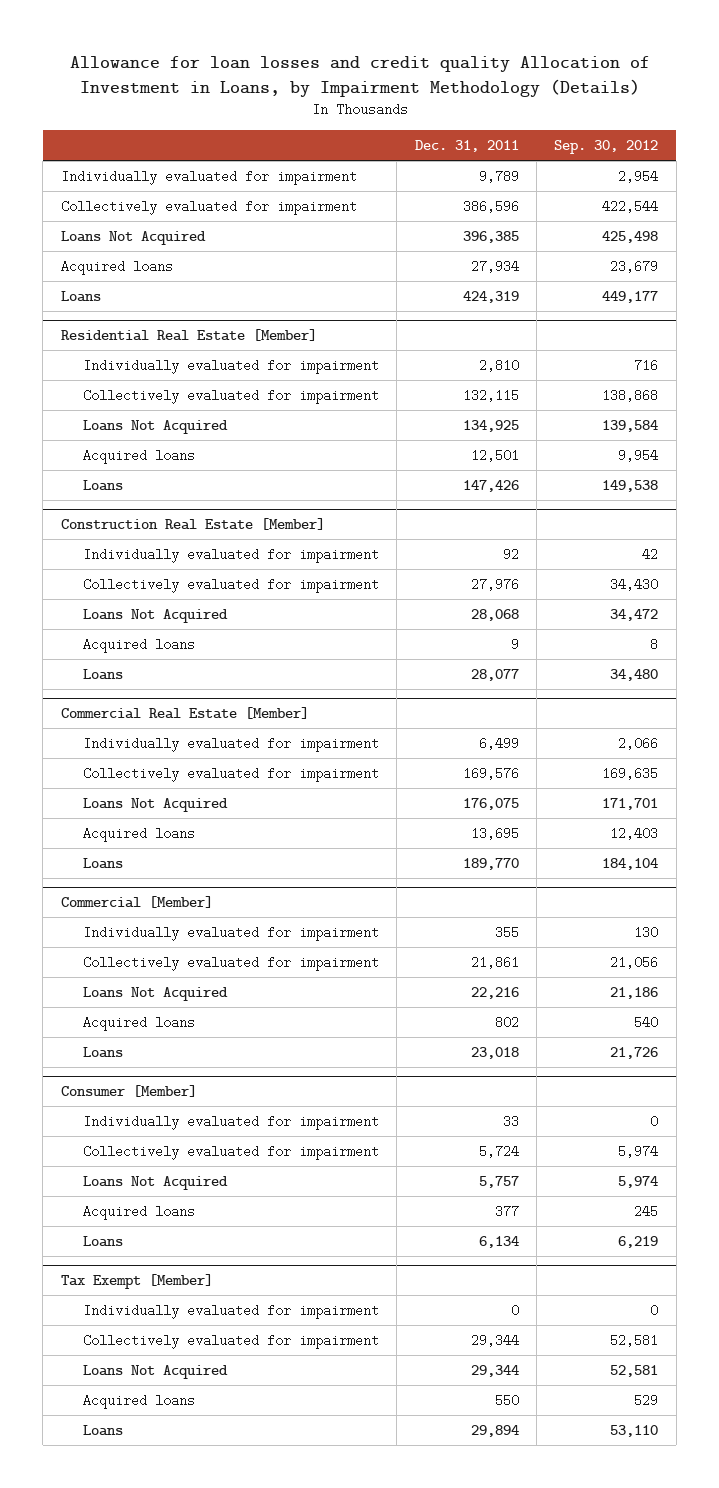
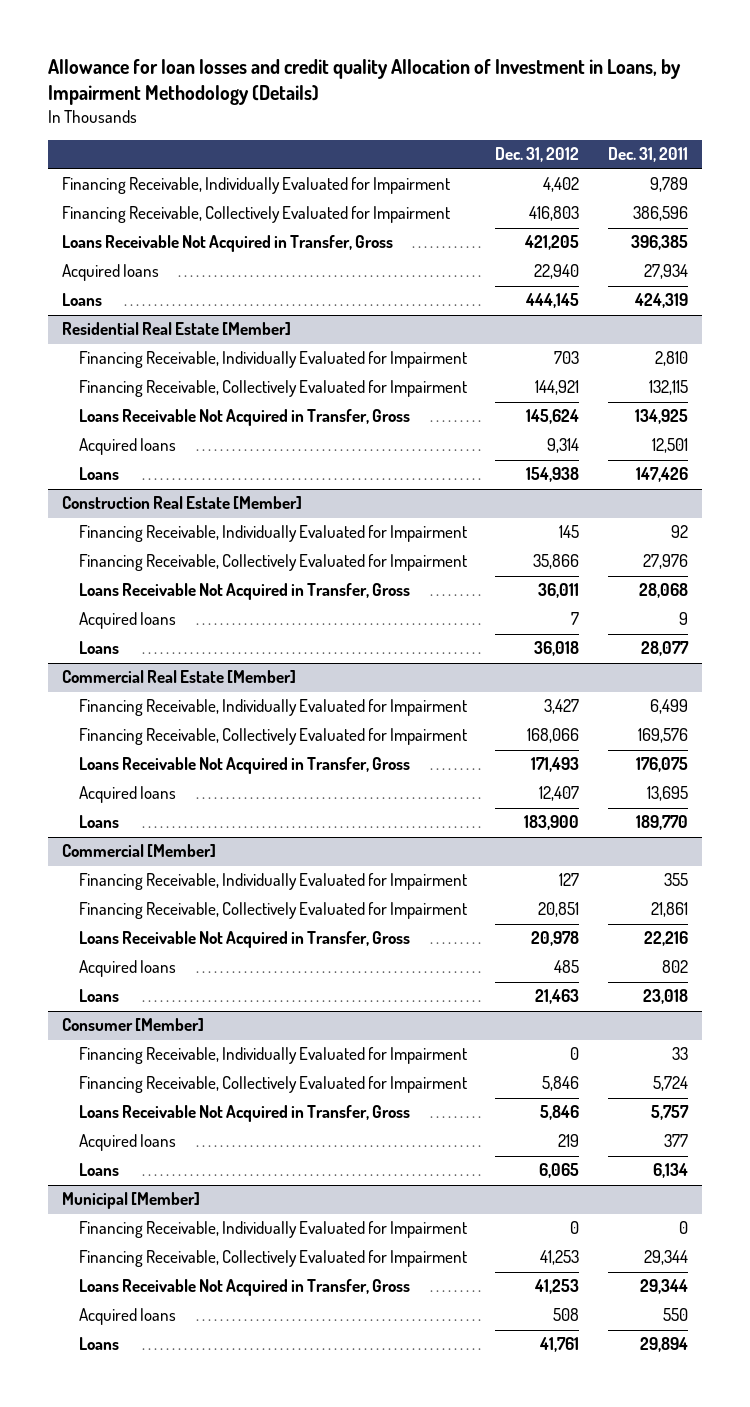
[554,140,659,155] Sep. 30, 2012 -> none
none -> [495,147,580,163] Dec. 31, 2012
[60,169,357,185] Individually evaluated for impairment -> [61,177,450,195] Financing Receivable, Individually Evaluated for Impairment
[60,199,357,215] Collectively evaluated for impairment -> [61,206,450,224] Financing Receivable, Collectively Evaluated for Impairment
[60,230,206,245] Loans Not Acquired -> [61,235,393,253] Loans Receivable Not Acquired in Transfer, Gross
[82,358,379,374] Individually evaluated for impairment -> [79,351,468,369] Financing Receivable, Individually Evaluated for Impairment
[82,388,379,404] Collectively evaluated for impairment -> [79,380,468,398] Financing Receivable, Collectively Evaluated for Impairment
[82,419,228,434] Loans Not Acquired -> [79,409,411,427] Loans Receivable Not Acquired in Transfer, Gross
[82,547,379,563] Individually evaluated for impairment -> [79,525,468,543] Financing Receivable, Individually Evaluated for Impairment
[82,577,379,593] Collectively evaluated for impairment -> [79,554,468,572] Financing Receivable, Collectively Evaluated for Impairment
[82,608,228,623] Loans Not Acquired -> [79,583,411,601] Loans Receivable Not Acquired in Transfer, Gross
[82,736,379,752] Individually evaluated for impairment -> [79,699,468,717] Financing Receivable, Individually Evaluated for Impairment
[82,766,379,782] Collectively evaluated for impairment -> [79,728,468,746] Financing Receivable, Collectively Evaluated for Impairment
[82,797,228,812] Loans Not Acquired -> [79,757,411,775] Loans Receivable Not Acquired in Transfer, Gross
[82,925,379,941] Individually evaluated for impairment -> [79,873,468,891] Financing Receivable, Individually Evaluated for Impairment
[82,955,379,971] Collectively evaluated for impairment -> [79,902,468,920] Financing Receivable, Collectively Evaluated for Impairment
[82,986,228,1001] Loans Not Acquired -> [79,931,411,949] Loans Receivable Not Acquired in Transfer, Gross
[82,1114,379,1130] Individually evaluated for impairment -> [79,1047,468,1065] Financing Receivable, Individually Evaluated for Impairment
[82,1144,379,1160] Collectively evaluated for impairment -> [79,1076,468,1094] Financing Receivable, Collectively Evaluated for Impairment
[82,1175,228,1190] Loans Not Acquired -> [79,1105,411,1123] Loans Receivable Not Acquired in Transfer, Gross
[60,1274,213,1290] Tax Exempt [Member] -> none
none -> [61,1192,200,1210] Municipal [Member]
[82,1303,379,1319] Individually evaluated for impairment -> [79,1221,468,1239] Financing Receivable, Individually Evaluated for Impairment
[82,1333,379,1349] Collectively evaluated for impairment -> [79,1250,468,1268] Financing Receivable, Collectively Evaluated for Impairment
[82,1364,228,1379] Loans Not Acquired -> [79,1279,411,1297] Loans Receivable Not Acquired in Transfer, Gross

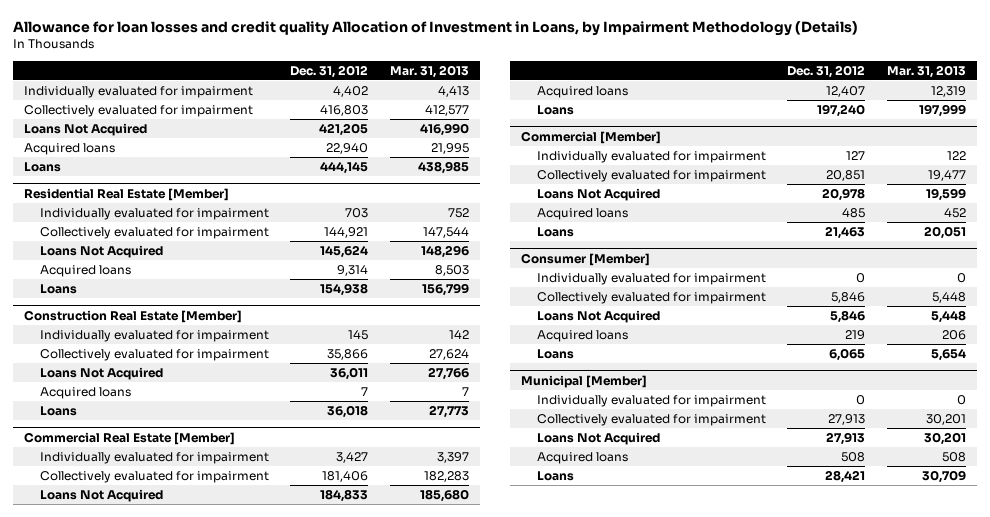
[607,147,688,163] Dec. 31, 2011 -> none
none -> [389,64,469,78] Mar. 31, 2013
[61,177,450,195] Financing Receivable, Individually Evaluated for Impairment -> [23,86,253,99] Individually evaluated for impairment
[61,206,450,224] Financing Receivable, Collectively Evaluated for Impairment -> [23,105,253,118] Collectively evaluated for impairment
[61,235,393,253] Loans Receivable Not Acquired in Transfer, Gross -> [23,123,147,137] Loans Not Acquired
[79,351,468,369] Financing Receivable, Individually Evaluated for Impairment -> [39,208,269,221] Individually evaluated for impairment
[79,380,468,398] Financing Receivable, Collectively Evaluated for Impairment -> [39,227,269,240] Collectively evaluated for impairment
[79,409,411,427] Loans Receivable Not Acquired in Transfer, Gross -> [39,245,163,259] Loans Not Acquired
[79,525,468,543] Financing Receivable, Individually Evaluated for Impairment -> [39,330,269,343] Individually evaluated for impairment
[79,554,468,572] Financing Receivable, Collectively Evaluated for Impairment -> [39,349,269,362] Collectively evaluated for impairment
[79,583,411,601] Loans Receivable Not Acquired in Transfer, Gross -> [39,367,163,381] Loans Not Acquired
[79,699,468,717] Financing Receivable, Individually Evaluated for Impairment -> [39,452,269,465] Individually evaluated for impairment
[79,728,468,746] Financing Receivable, Collectively Evaluated for Impairment -> [39,471,269,484] Collectively evaluated for impairment
[527,728,580,744] 168,066 -> [322,471,369,483] 181,406
[79,757,411,775] Loans Receivable Not Acquired in Transfer, Gross -> [39,489,163,503] Loans Not Acquired
[531,757,580,773] 171,493 -> [320,490,369,503] 184,833
[524,815,580,831] 183,900 -> [817,104,866,118] 197,240
[79,873,468,891] Financing Receivable, Individually Evaluated for Impairment -> [536,151,766,164] Individually evaluated for impairment
[79,902,468,920] Financing Receivable, Collectively Evaluated for Impairment -> [536,170,766,183] Collectively evaluated for impairment
[79,931,411,949] Loans Receivable Not Acquired in Transfer, Gross -> [536,188,660,202] Loans Not Acquired
[79,1047,468,1065] Financing Receivable, Individually Evaluated for Impairment -> [536,273,766,286] Individually evaluated for impairment
[79,1076,468,1094] Financing Receivable, Collectively Evaluated for Impairment -> [536,292,766,305] Collectively evaluated for impairment
[79,1105,411,1123] Loans Receivable Not Acquired in Transfer, Gross -> [536,310,660,324] Loans Not Acquired
[79,1221,468,1239] Financing Receivable, Individually Evaluated for Impairment -> [536,395,766,408] Individually evaluated for impairment
[79,1250,468,1268] Financing Receivable, Collectively Evaluated for Impairment -> [536,414,766,427] Collectively evaluated for impairment
[540,1250,580,1266] 41,253 -> [828,414,866,426] 27,913
[79,1279,411,1297] Loans Receivable Not Acquired in Transfer, Gross -> [536,432,660,446] Loans Not Acquired
[534,1279,580,1295] 41,253 -> [826,432,866,446] 27,913
[539,1337,580,1353] 41,761 -> [825,470,866,484] 28,421

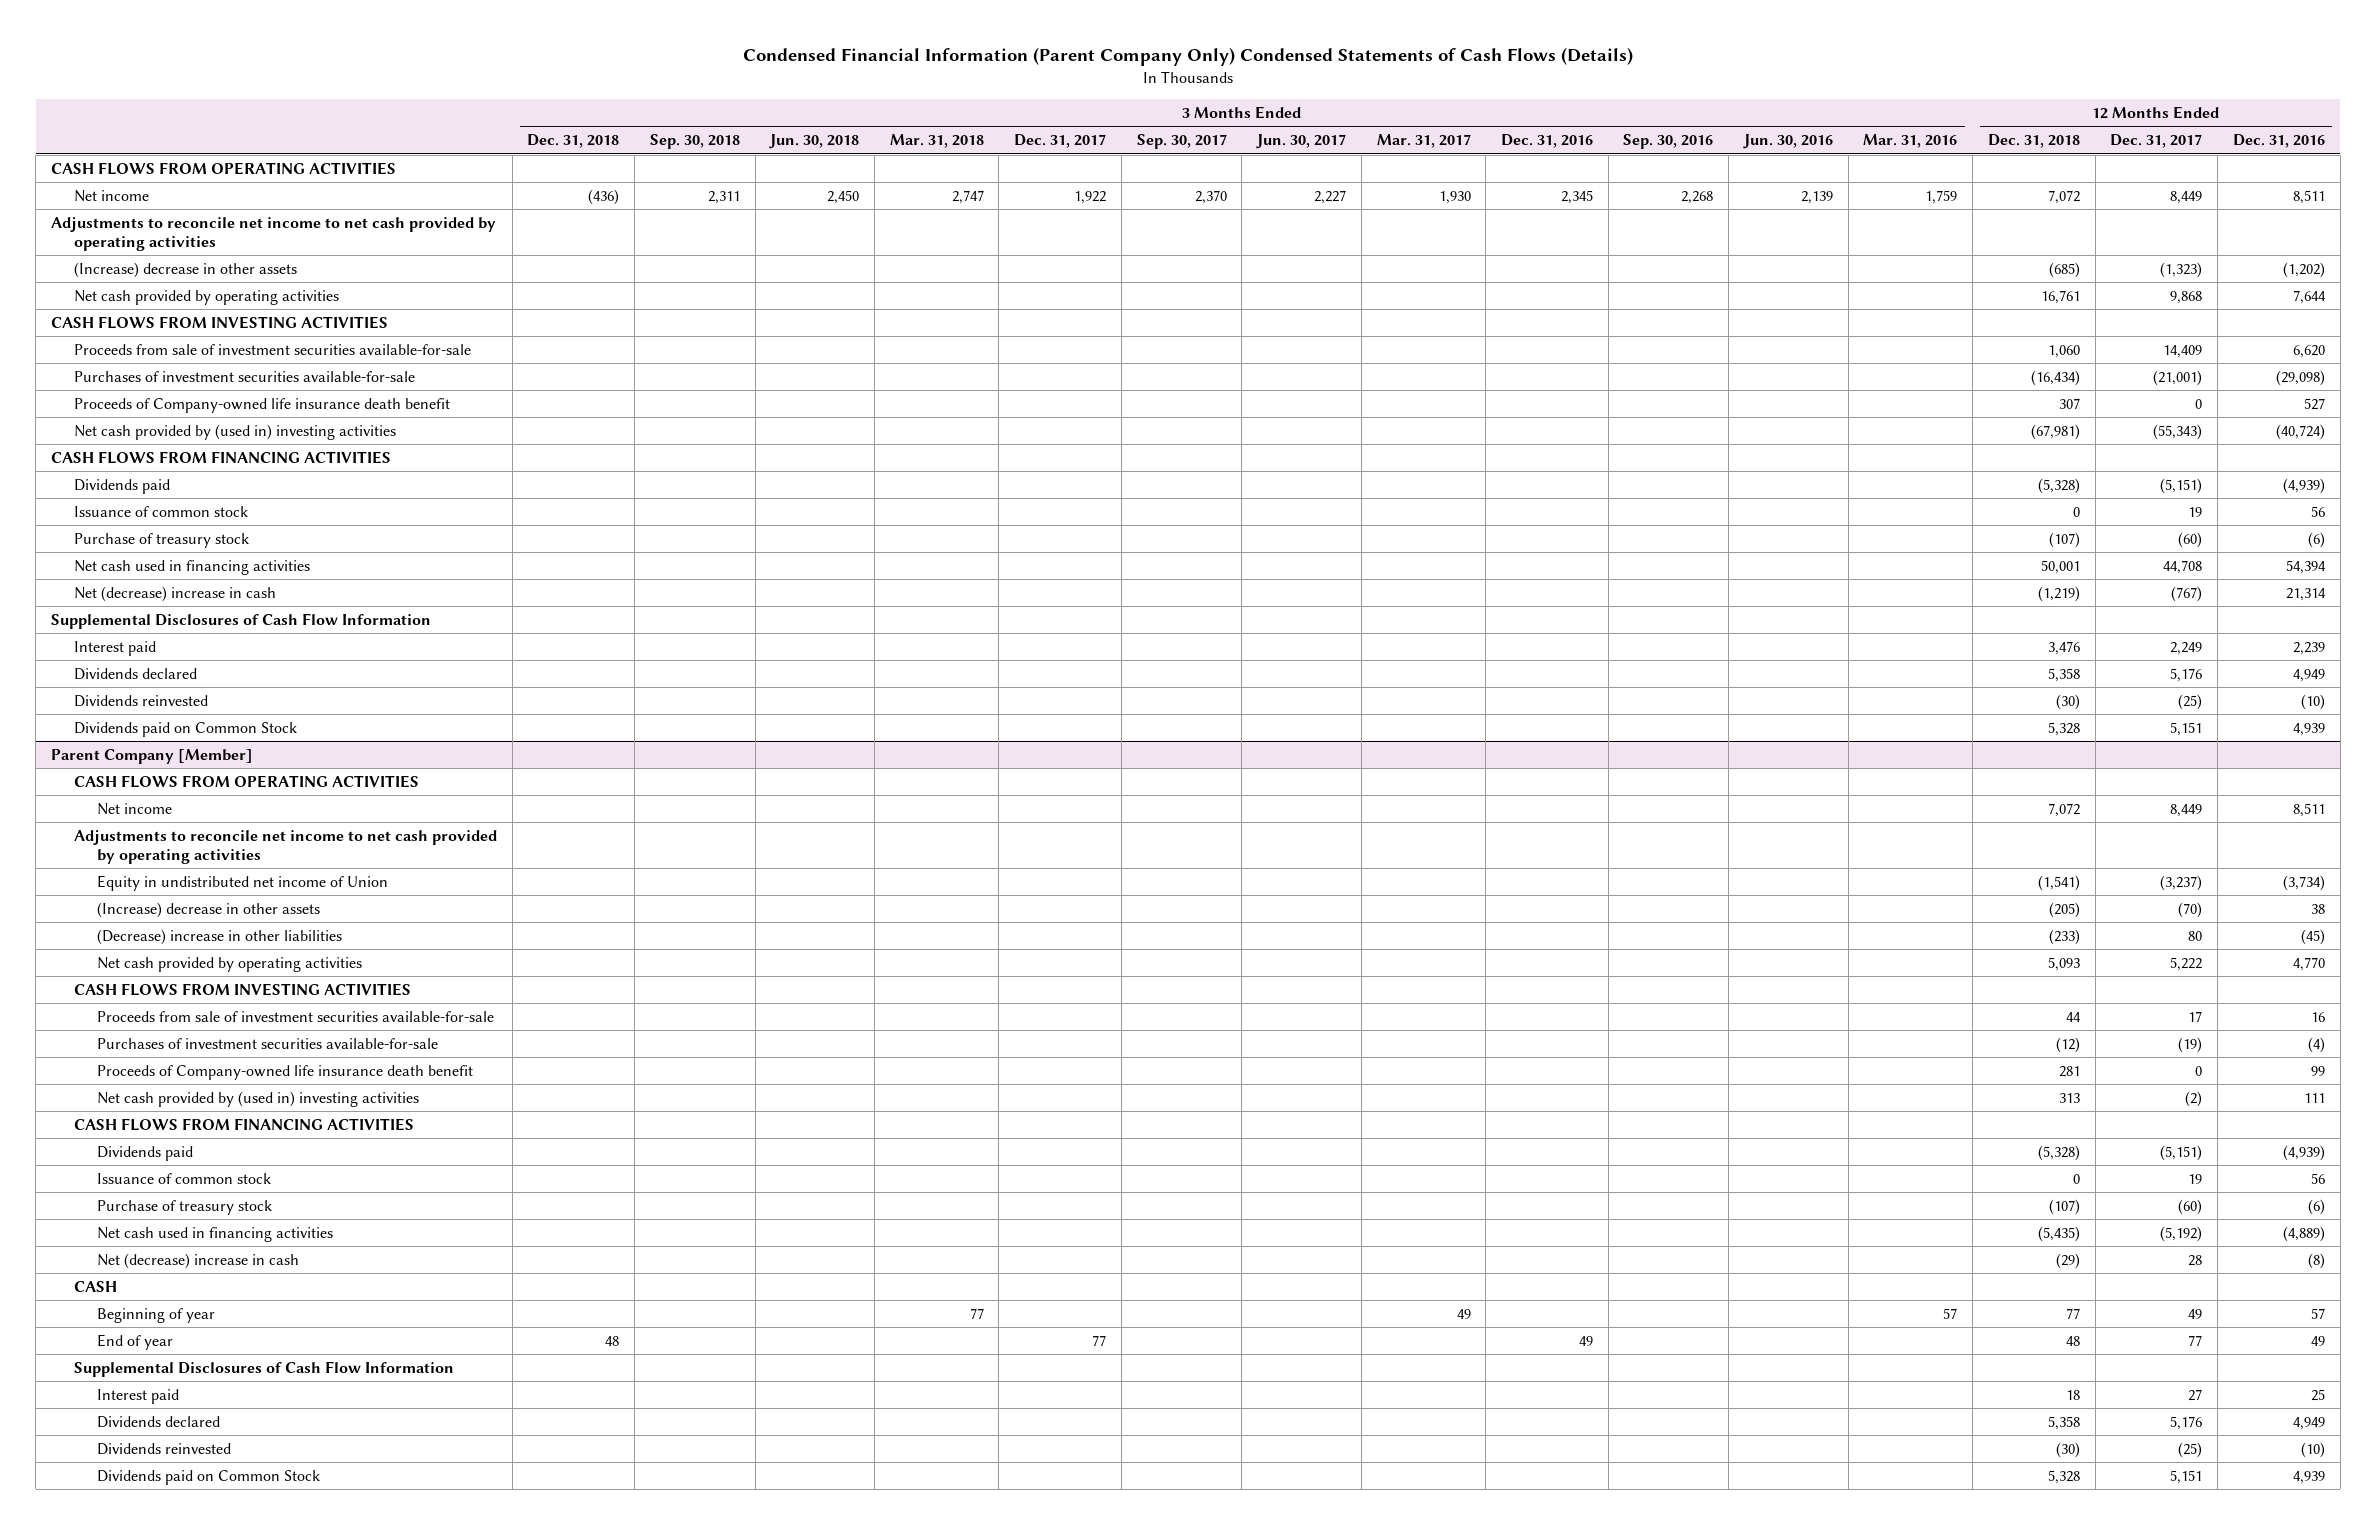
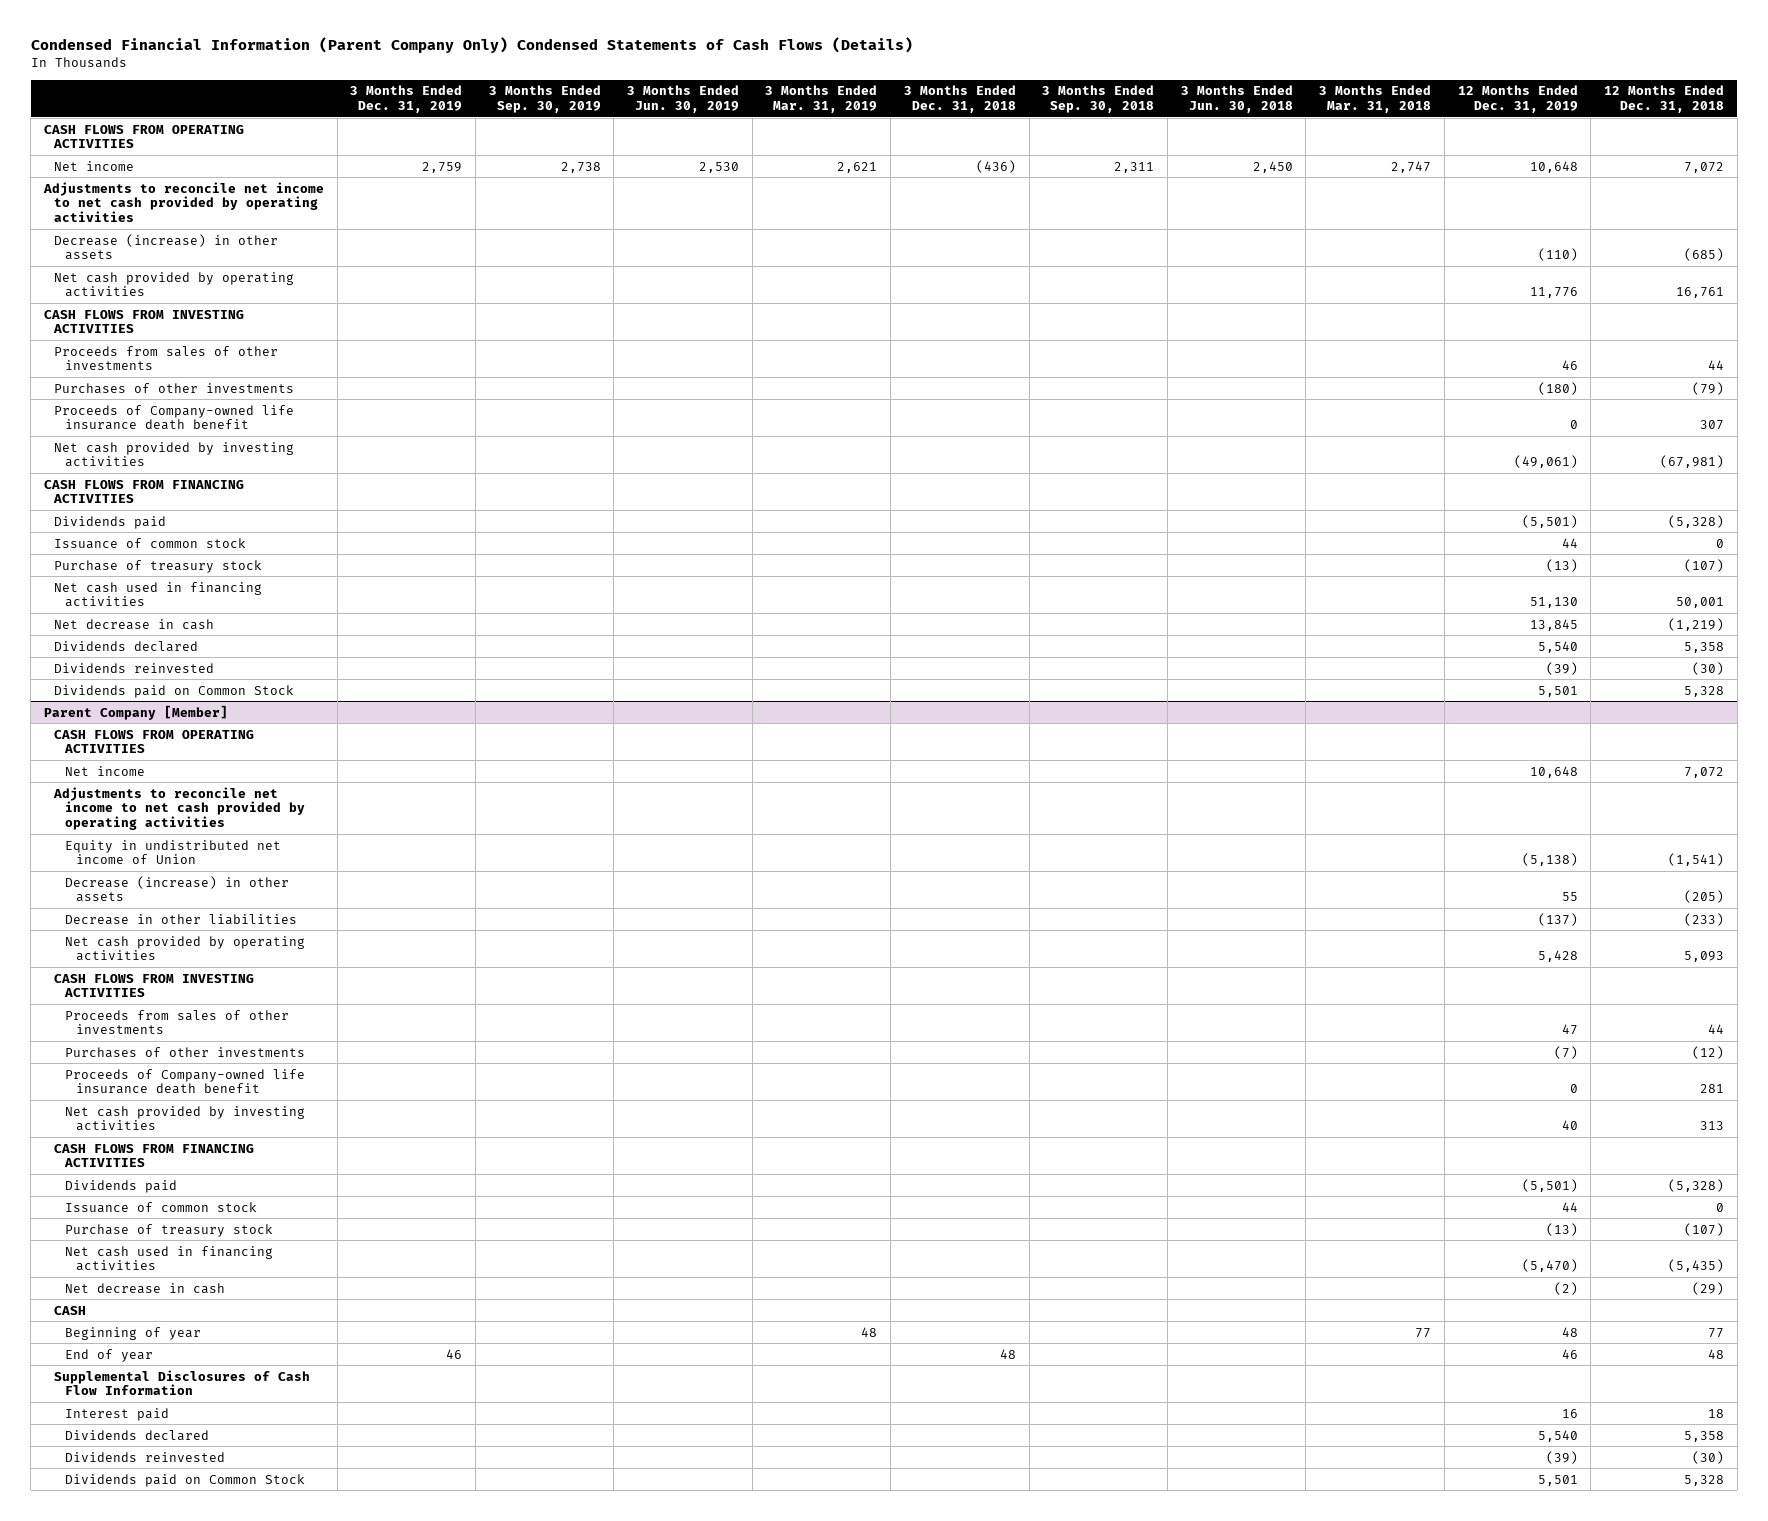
[1014,134,1107,149] Dec. 31, 2017 -> none
[1136,134,1227,150] Sep. 30, 2017 -> none
[1256,134,1347,150] Jun. 30, 2017 -> none
[1376,134,1471,149] Mar. 31, 2017 -> none
[1501,134,1594,149] Dec. 31, 2016 -> none
[1623,134,1714,150] Sep. 30, 2016 -> none
[1742,134,1833,150] Jun. 30, 2016 -> none
[1863,134,1958,149] Mar. 31, 2016 -> none
[2110,134,2203,149] Dec. 31, 2017 -> none
[2232,134,2325,149] Dec. 31, 2016 -> none
none -> [350,85,463,114] 3 Months Ended Dec. 31, 2019
none -> [488,85,601,114] 3 Months Ended Sep. 30, 2019
none -> [627,85,740,114] 3 Months Ended Jun. 30, 2019
none -> [765,85,878,114] 3 Months Ended Mar. 31, 2019
none -> [1457,85,1578,114] 12 Months Ended Dec. 31, 2019
[73,261,297,278] (Increase) decrease in other assets -> [54,233,279,261] Decrease (increase) in other assets
[73,343,471,355] Proceeds from sale of investment securities available-for-sale -> none
[73,370,415,382] Purchases of investment securities available-for-sale -> none
none -> [54,345,279,371] Proceeds from sales of other investments
none -> [54,382,295,394] Purchases of other investments
[73,423,396,440] Net cash provided by (used in) investing activities -> [54,441,295,468] Net cash provided by investing activities
[51,612,432,629] Supplemental Disclosures of Cash Flow Information -> none
[73,640,156,656] Interest paid -> none
[73,585,276,602] Net (decrease) increase in cash -> [54,618,215,630] Net decrease in cash
[96,901,320,918] (Increase) decrease in other assets -> [65,875,290,903] Decrease (increase) in other assets
[96,928,342,945] (Decrease) increase in other liabilities -> [65,913,298,925] Decrease in other liabilities
[96,1010,494,1022] Proceeds from sale of investment securities available-for-sale -> none
[96,1037,438,1049] Purchases of investment securities available-for-sale -> none
none -> [65,1009,290,1035] Proceeds from sales of other investments
none -> [65,1046,306,1058] Purchases of other investments
[96,1090,419,1107] Net cash provided by (used in) investing activities -> [65,1105,306,1132] Net cash provided by investing activities
[96,1252,299,1269] Net (decrease) increase in cash -> [65,1282,226,1294] Net decrease in cash

